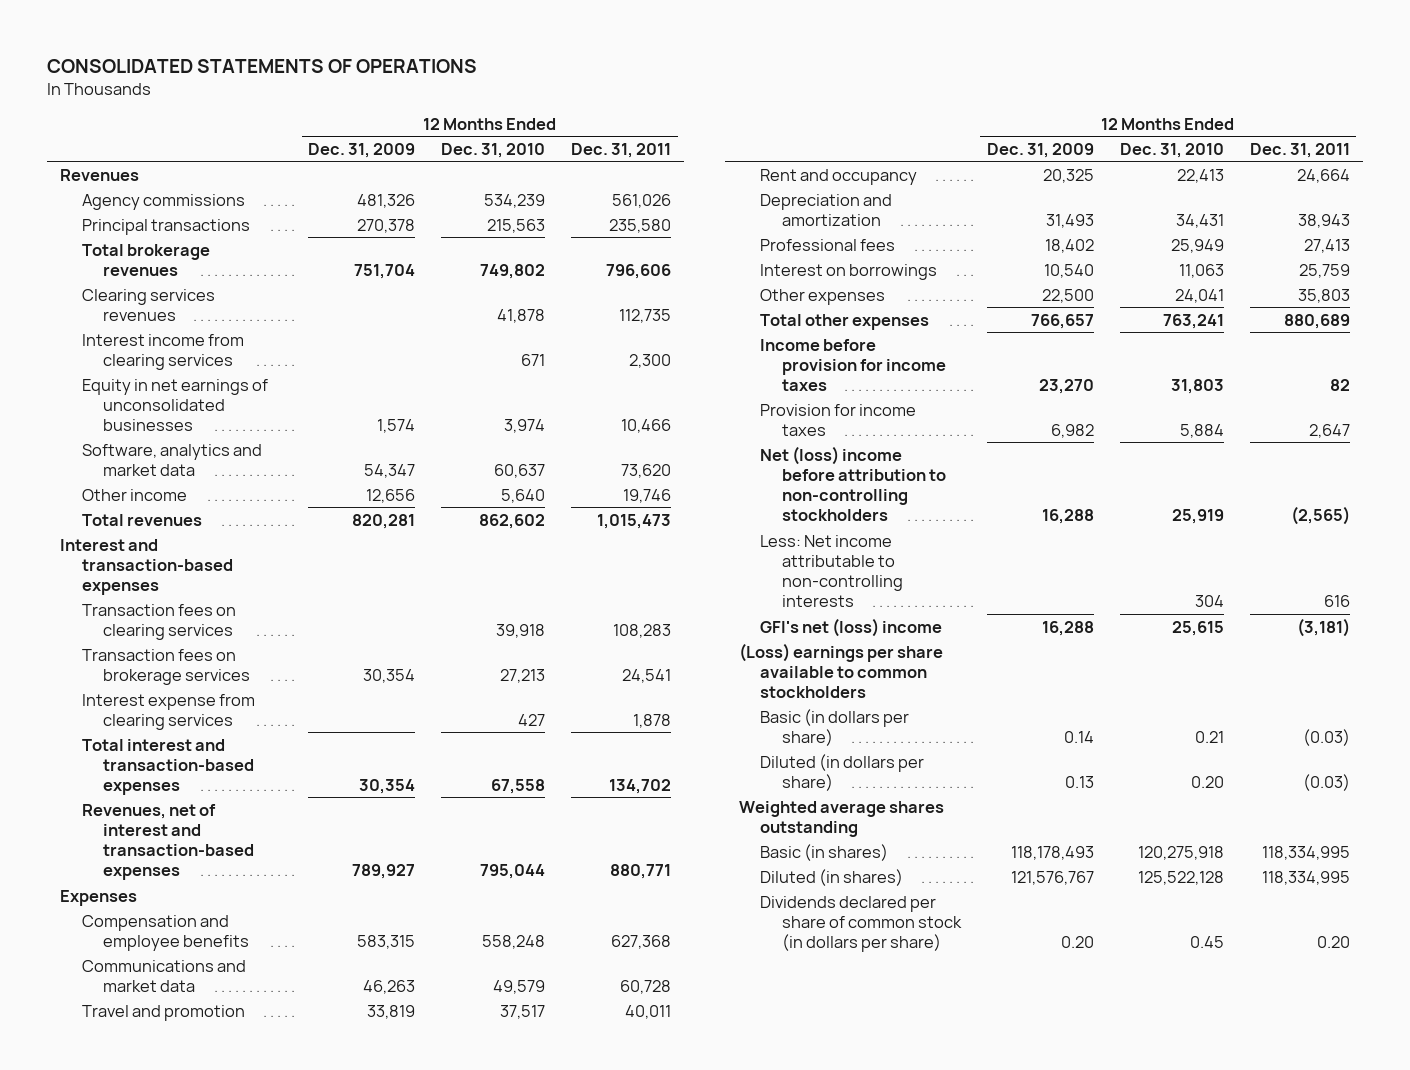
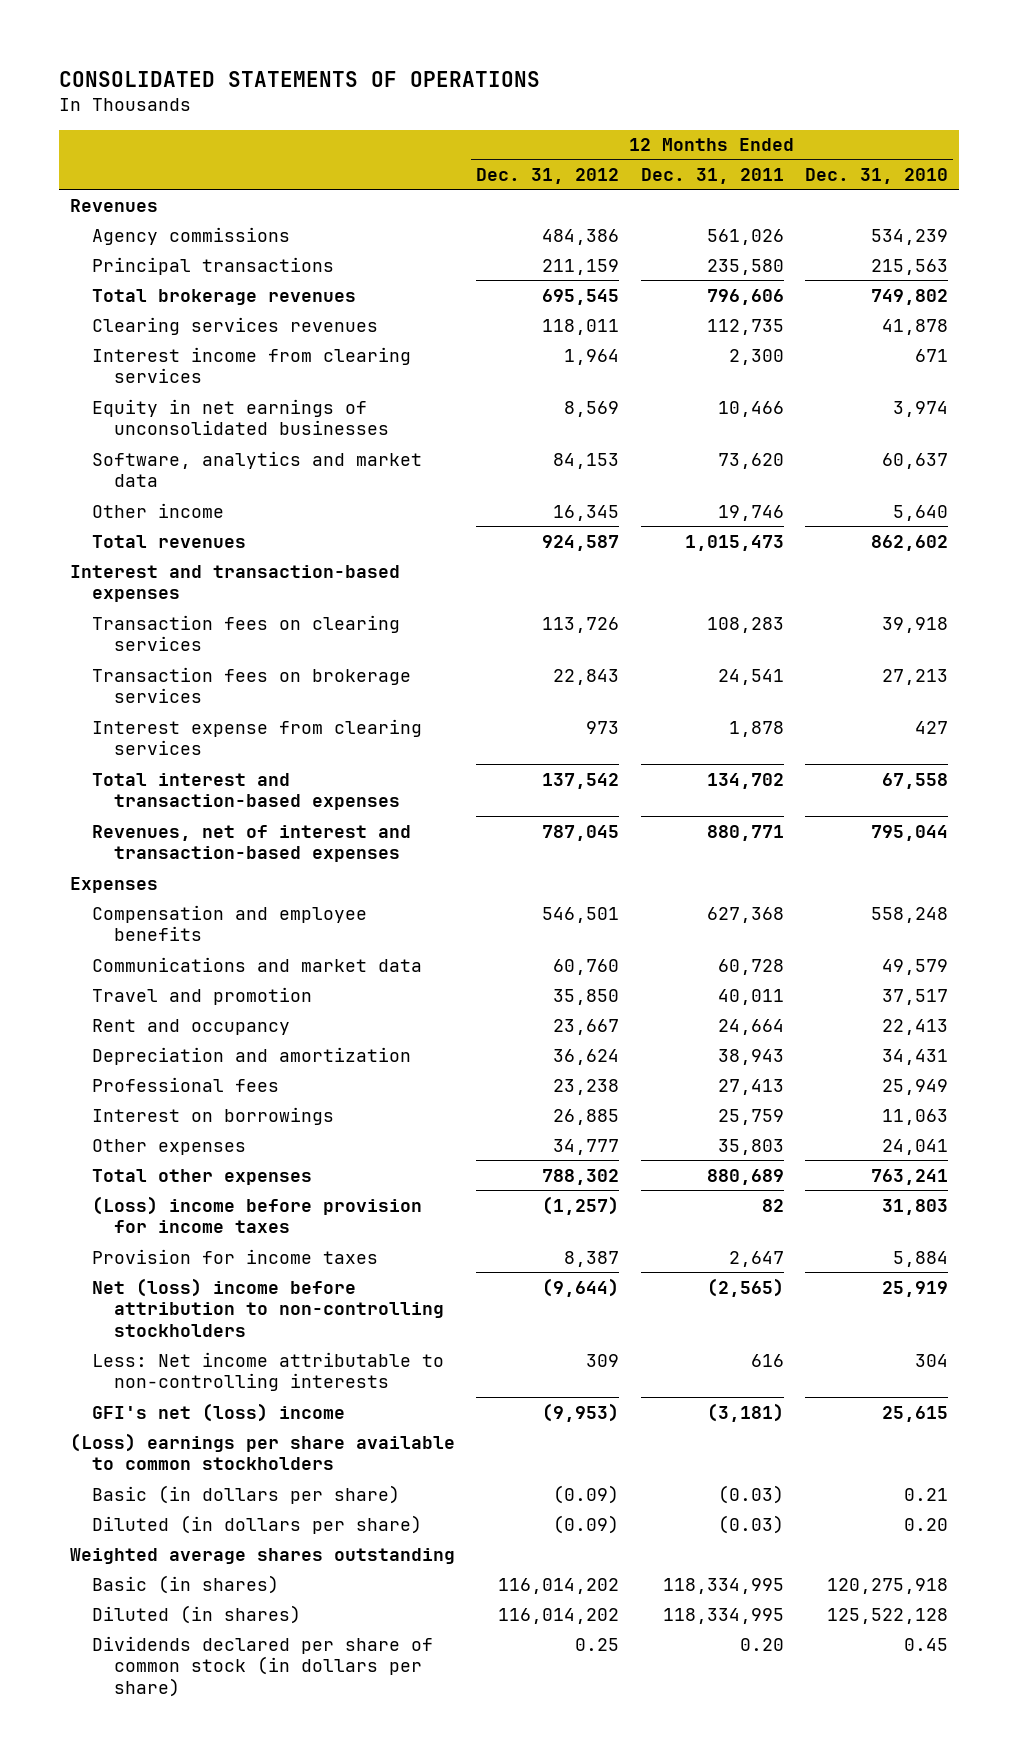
[308,142,416,158] Dec. 31, 2009 -> none
none -> [476,167,620,184] Dec. 31, 2012
[760,338,946,391] Income before provision for income taxes -> [91,1195,422,1234] (Loss) income before provision for income taxes

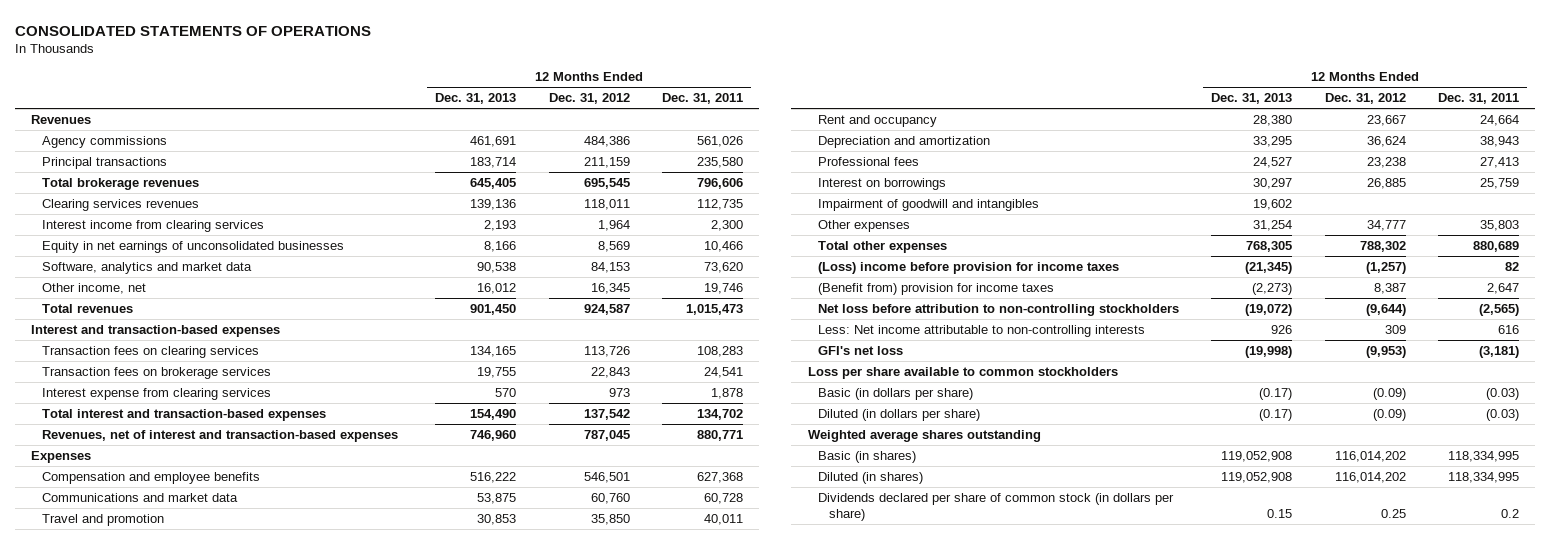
[805,167,949,184] Dec. 31, 2010 -> none
none -> [435,93,517,105] Dec. 31, 2013
[91,502,224,518] Other income -> [42,282,147,294] Other income, net
none -> [818,198,1040,211] Impairment of goodwill and intangibles
[91,1248,378,1264] Provision for income taxes -> [818,282,1055,295] (Benefit from) provision for income taxes
[91,1277,445,1338] Net (loss) income before attribution to non-controlling stockholders -> [818,303,1180,316] Net loss before attribution to non-controlling stockholders
[91,1402,345,1422] GFI's net (loss) income -> [818,345,904,355] GFI's net loss
[69,1432,455,1471] (Loss) earnings per share available to common stockholders -> [807,366,1118,379] Loss per share available to common stockholders
[739,1637,784,1651] 0.20 -> [1500,509,1519,519] 0.2

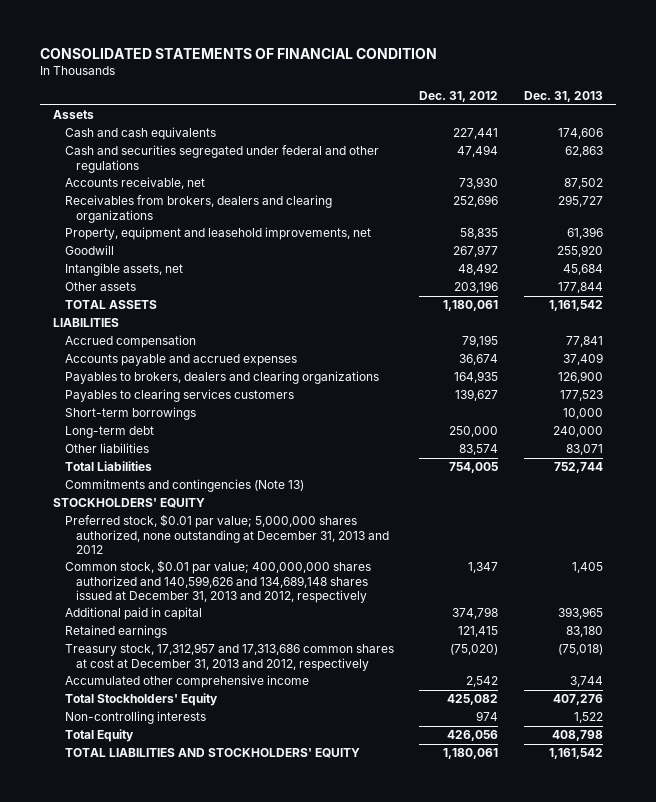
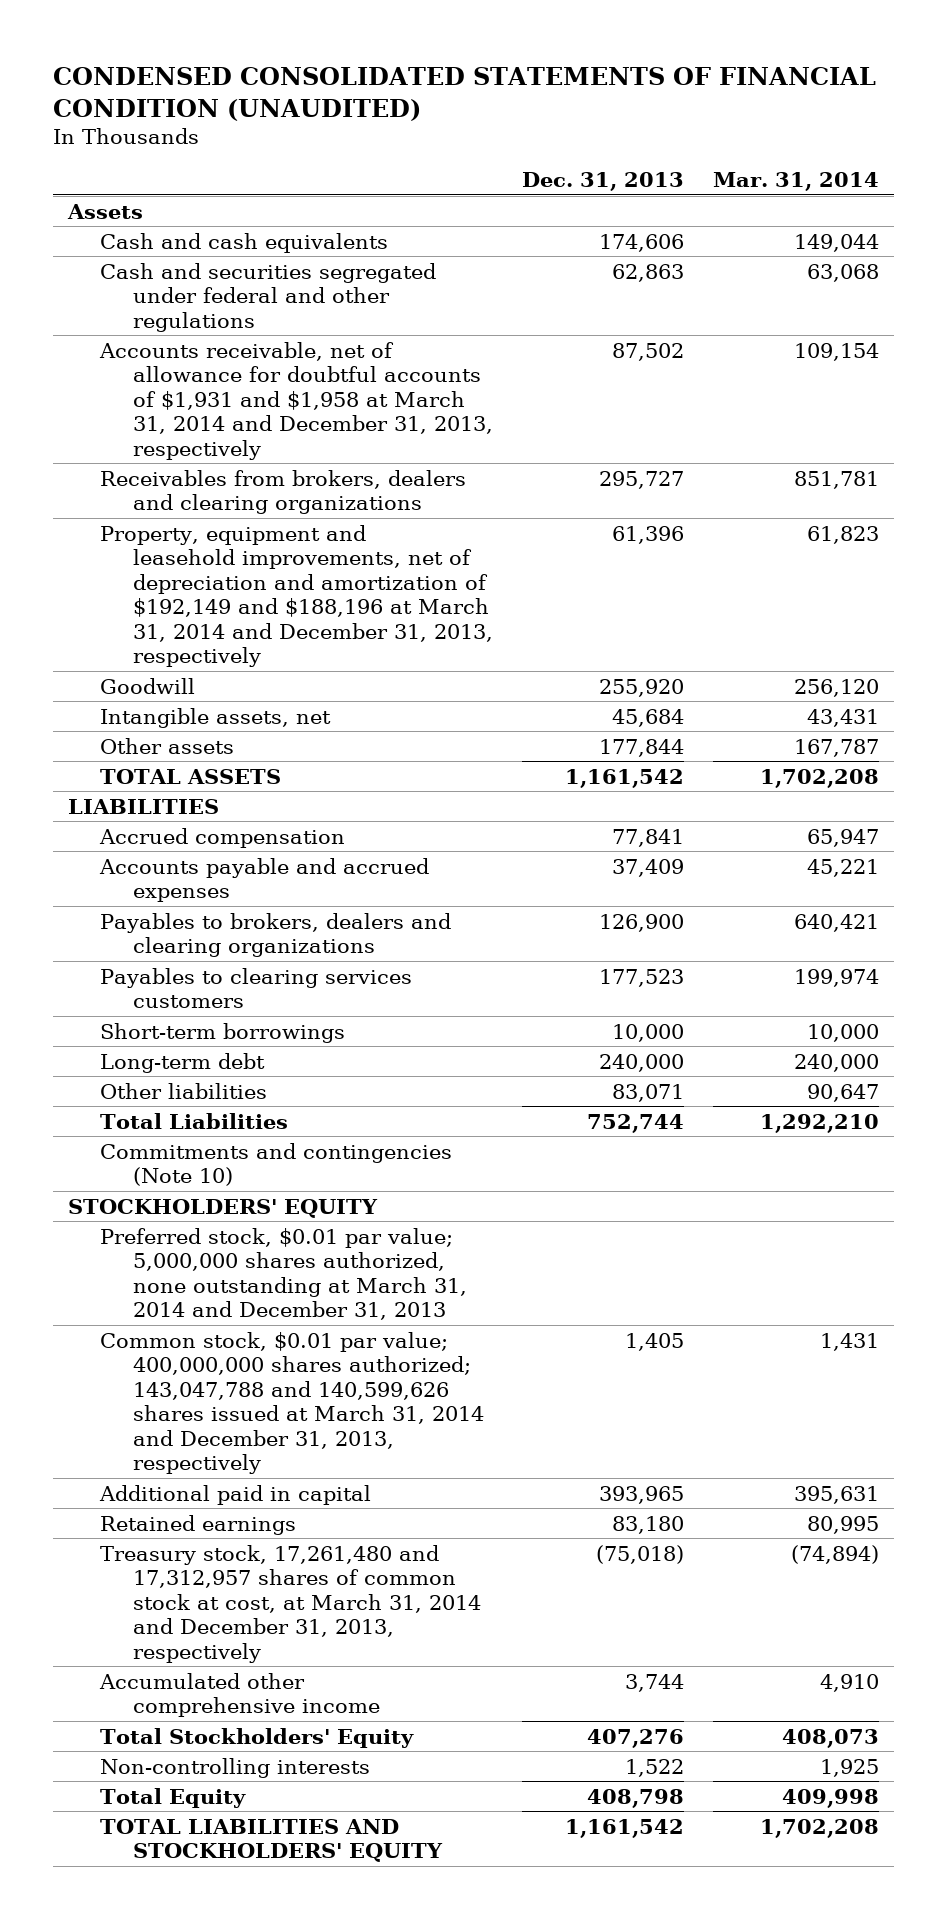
[40,48,438,60] CONSOLIDATED STATEMENTS OF FINANCIAL CONDITION -> [53,66,877,121] CONDENSED CONSOLIDATED STATEMENTS OF FINANCIAL CONDITION (UNAUDITED)
[419,91,499,103] Dec. 31, 2012 -> none
none -> [713,172,880,192] Mar. 31, 2014
[64,177,205,190] Accounts receivable, net -> [99,341,493,460] Accounts receivable, net of allowance for doubtful accounts of $1,931 and $1,958 at March 31, 2014 and December 31, 2013, respectively
[64,227,371,241] Property, equipment and leasehold improvements, net -> [100,524,493,668] Property, equipment and leasehold improvements, net of depreciation and amortization of $192,149 and $188,196 at March 31, 2014 and December 31, 2013, respectively
[64,479,304,493] Commitments and contingencies (Note 13) -> [100,1142,453,1187] Commitments and contingencies (Note 10)
[64,514,390,554] Preferred stock, $0.01 par value; 5,000,000 shares authorized, none outstanding at December 31, 2013 and 2012 -> [100,1227,467,1321] Preferred stock, $0.01 par value; 5,000,000 shares authorized, none outstanding at March 31, 2014 and December 31, 2013
[64,560,371,603] Common stock, $0.01 par value; 400,000,000 shares authorized and 140,599,626 and 134,689,148 shares issued at December 31, 2013 and 2012, respectively -> [100,1331,484,1475] Common stock, $0.01 par value; 400,000,000 shares authorized; 143,047,788 and 140,599,626 shares issued at March 31, 2014 and December 31, 2013, respectively
[64,643,394,671] Treasury stock, 17,312,957 and 17,313,686 common shares at cost at December 31, 2013 and 2012, respectively -> [100,1544,481,1663] Treasury stock, 17,261,480 and 17,312,957 shares of common stock at cost, at March 31, 2014 and December 31, 2013, respectively

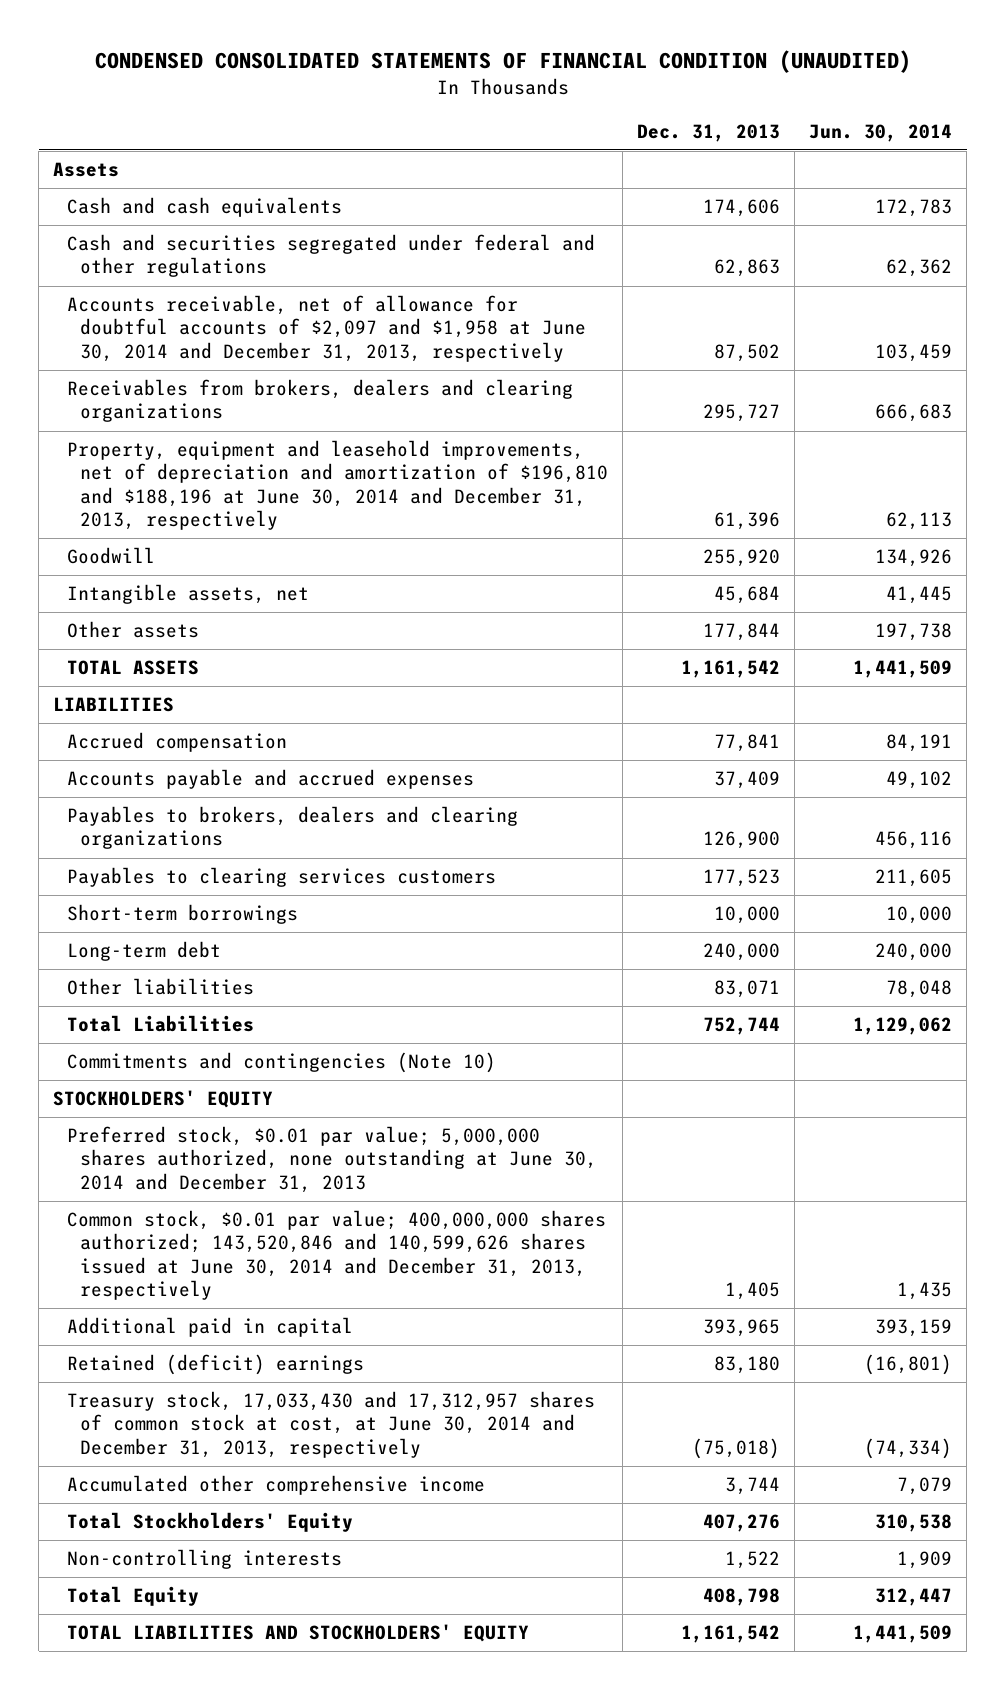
[713,172,880,192] Mar. 31, 2014 -> none
none -> [809,123,953,142] Jun. 30, 2014
[99,341,493,460] Accounts receivable, net of allowance for doubtful accounts of $1,931 and $1,958 at March 31, 2014 and December 31, 2013, respectively -> [66,295,587,362] Accounts receivable, net of allowance for doubtful accounts of $2,097 and $1,958 at June 30, 2014 and December 31, 2013, respectively
[100,524,493,668] Property, equipment and leasehold improvements, net of depreciation and amortization of $192,149 and $188,196 at March 31, 2014 and December 31, 2013, respectively -> [66,440,609,530] Property, equipment and leasehold improvements, net of depreciation and amortization of $196,810 and $188,196 at June 30, 2014 and December 31, 2013, respectively
[100,1227,467,1321] Preferred stock, $0.01 par value; 5,000,000 shares authorized, none outstanding at March 31, 2014 and December 31, 2013 -> [66,1126,598,1193] Preferred stock, $0.01 par value; 5,000,000 shares authorized, none outstanding at June 30, 2014 and December 31, 2013
[100,1331,484,1475] Common stock, $0.01 par value; 400,000,000 shares authorized; 143,047,788 and 140,599,626 shares issued at March 31, 2014 and December 31, 2013, respectively -> [66,1210,606,1300] Common stock, $0.01 par value; 400,000,000 shares authorized; 143,520,846 and 140,599,626 shares issued at June 30, 2014 and December 31, 2013, respectively
[100,1514,297,1535] Retained earnings -> [66,1354,364,1376] Retained (deficit) earnings
[100,1544,481,1663] Treasury stock, 17,261,480 and 17,312,957 shares of common stock at cost, at March 31, 2014 and December 31, 2013, respectively -> [66,1391,595,1458] Treasury stock, 17,033,430 and 17,312,957 shares of common stock at cost, at June 30, 2014 and December 31, 2013, respectively

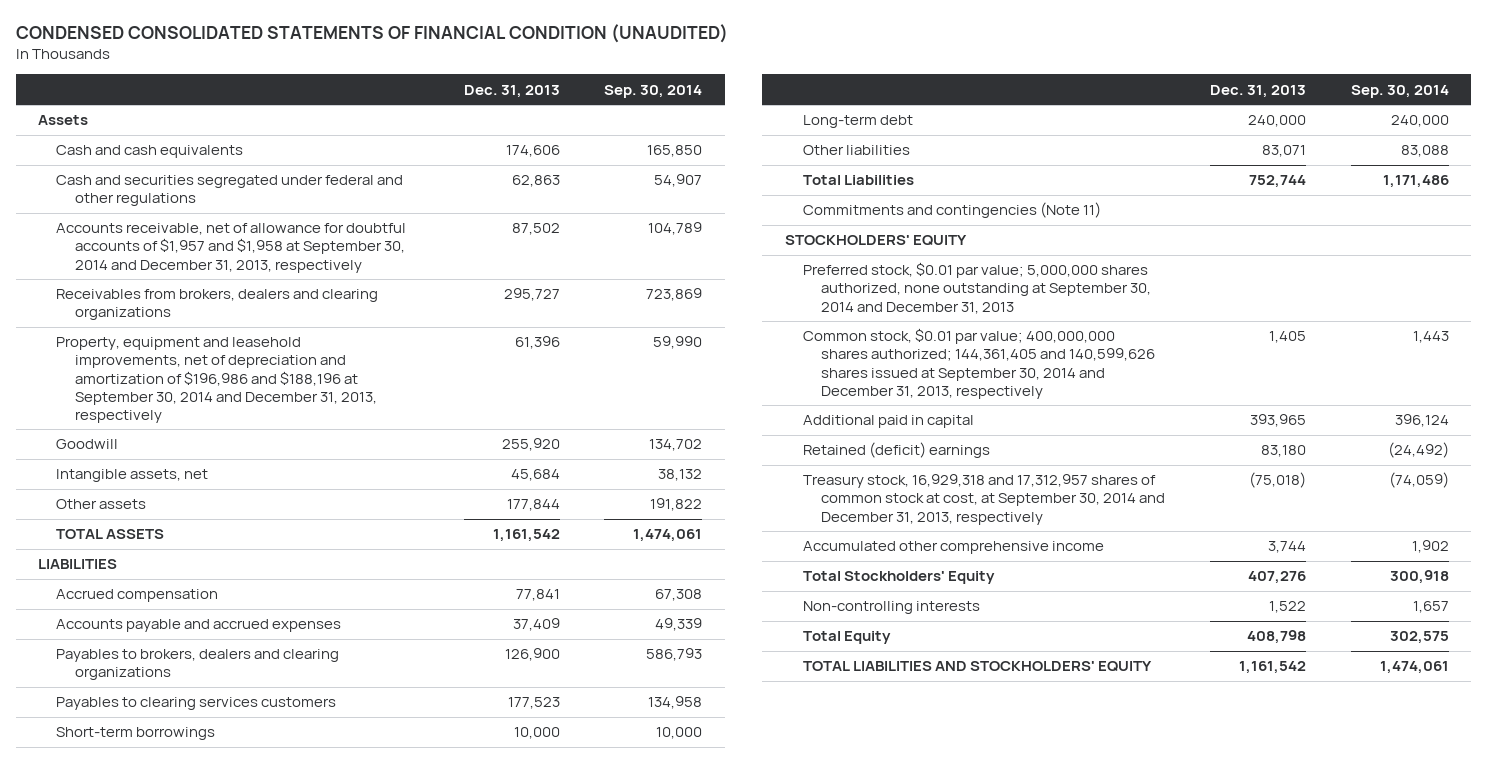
[809,123,953,142] Jun. 30, 2014 -> none
none -> [604,84,703,98] Sep. 30, 2014
[66,295,587,362] Accounts receivable, net of allowance for doubtful accounts of $2,097 and $1,958 at June 30, 2014 and December 31, 2013, respectively -> [56,223,407,273] Accounts receivable, net of allowance for doubtful accounts of $1,957 and $1,958 at September 30, 2014 and December 31, 2013, respectively
[66,440,609,530] Property, equipment and leasehold improvements, net of depreciation and amortization of $196,810 and $188,196 at June 30, 2014 and December 31, 2013, respectively -> [56,337,377,424] Property, equipment and leasehold improvements, net of depreciation and amortization of $196,986 and $188,196 at September 30, 2014 and December 31, 2013, respectively
[66,1052,496,1074] Commitments and contingencies (Note 10) -> [803,202,1102,219] Commitments and contingencies (Note 11)
[66,1126,598,1193] Preferred stock, $0.01 par value; 5,000,000 shares authorized, none outstanding at June 30, 2014 and December 31, 2013 -> [803,262,1152,314] Preferred stock, $0.01 par value; 5,000,000 shares authorized, none outstanding at September 30, 2014 and December 31, 2013
[66,1210,606,1300] Common stock, $0.01 par value; 400,000,000 shares authorized; 143,520,846 and 140,599,626 shares issued at June 30, 2014 and December 31, 2013, respectively -> [803,328,1156,399] Common stock, $0.01 par value; 400,000,000 shares authorized; 144,361,405 and 140,599,626 shares issued at September 30, 2014 and December 31, 2013, respectively
[66,1391,595,1458] Treasury stock, 17,033,430 and 17,312,957 shares of common stock at cost, at June 30, 2014 and December 31, 2013, respectively -> [803,474,1166,525] Treasury stock, 16,929,318 and 17,312,957 shares of common stock at cost, at September 30, 2014 and December 31, 2013, respectively

